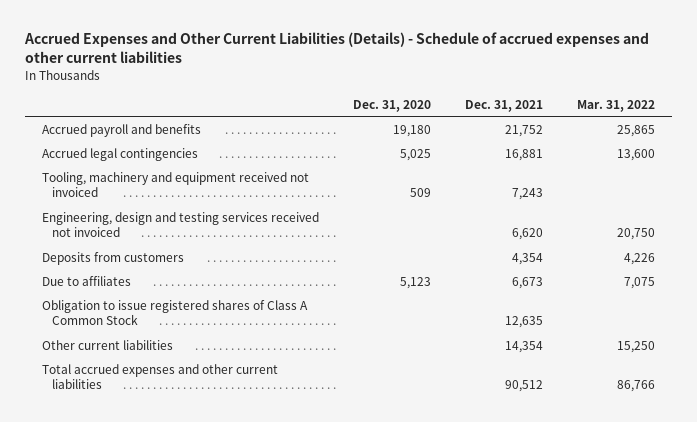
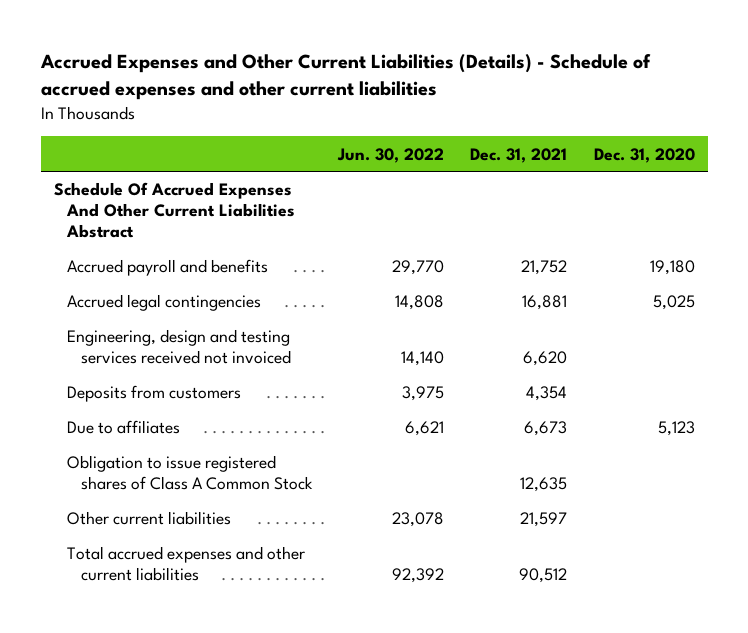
[576,99,655,112] Mar. 31, 2022 -> none
none -> [337,147,445,163] Jun. 30, 2022
none -> [53,182,296,239] Schedule Of Accrued Expenses And Other Current Liabilities Abstract
[42,171,310,198] Tooling, machinery and equipment received not invoiced -> none
[504,340,543,353] 14,354 -> [520,512,568,528] 21,597

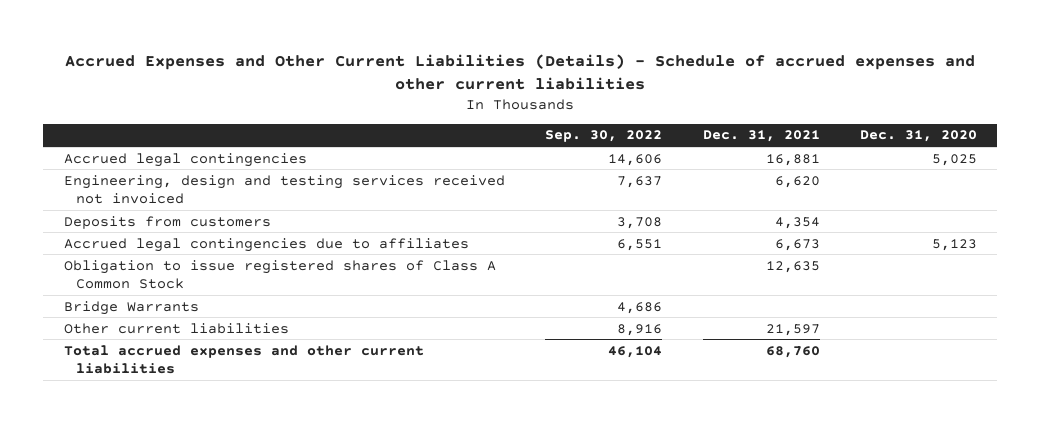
[337,147,445,163] Jun. 30, 2022 -> none
none -> [545,130,663,143] Sep. 30, 2022
[53,182,296,239] Schedule Of Accrued Expenses And Other Current Liabilities Abstract -> none
[67,259,269,277] Accrued payroll and benefits -> none
[67,420,181,435] Due to affiliates -> [63,237,469,252] Accrued legal contingencies due to affiliates
none -> [63,300,199,315] Bridge Warrants
[519,568,568,584] 90,512 -> [765,345,820,358] 68,760

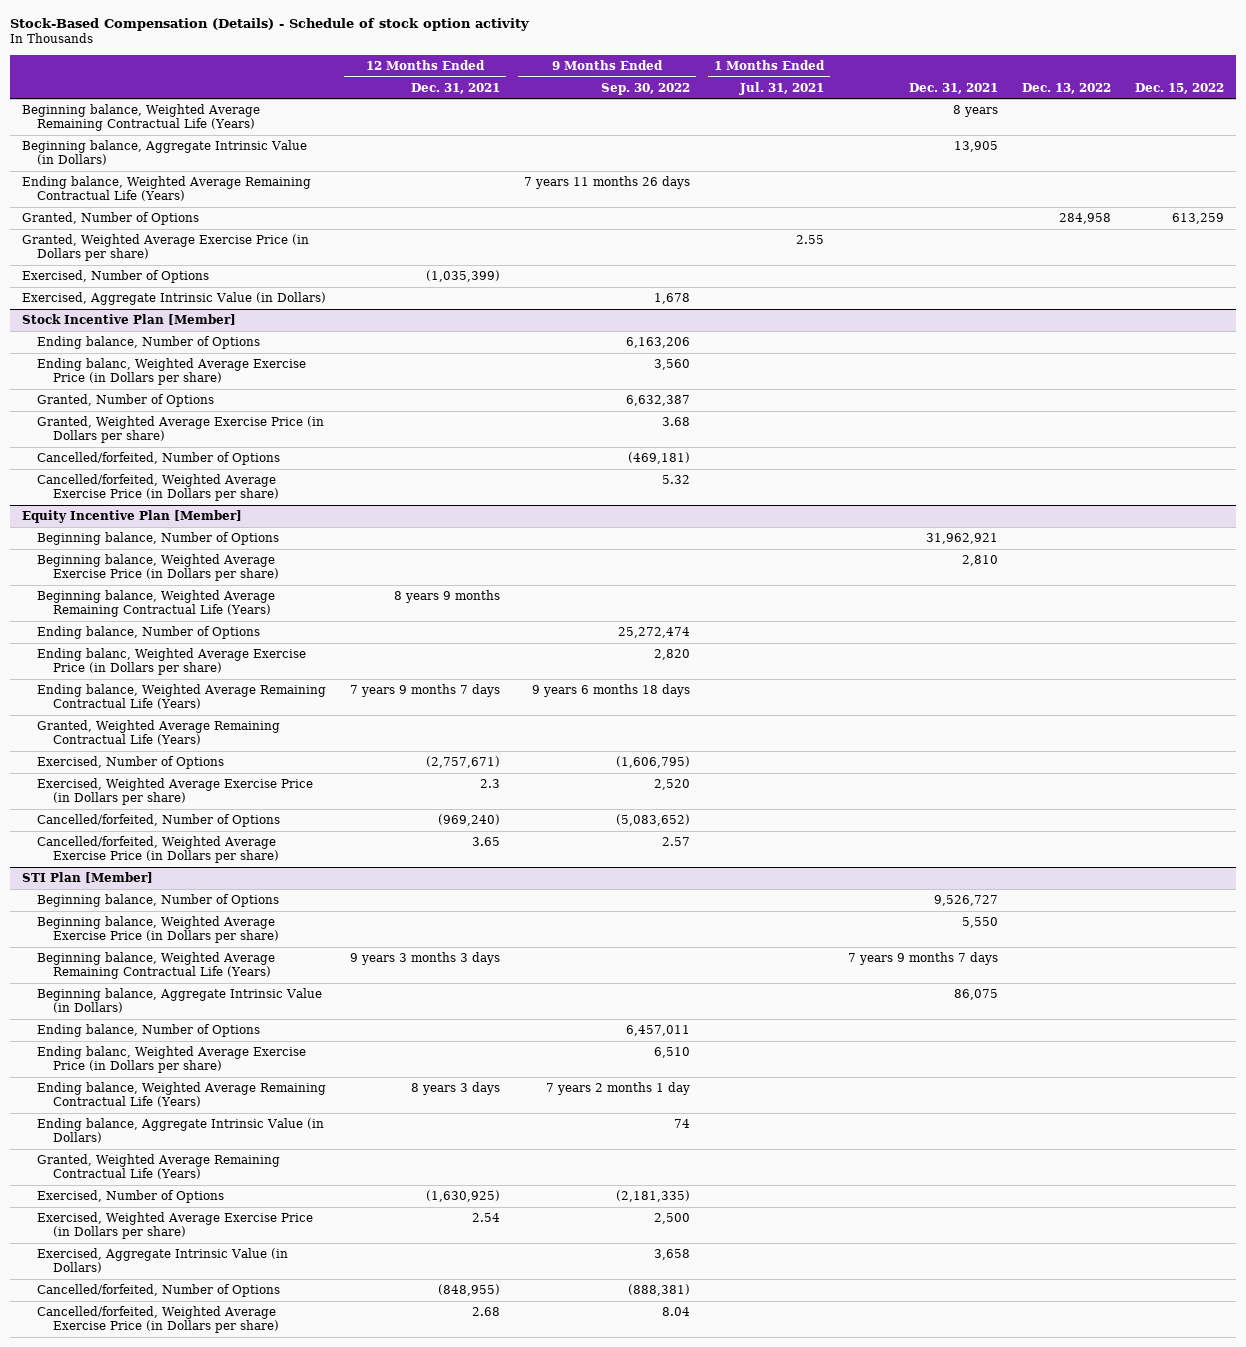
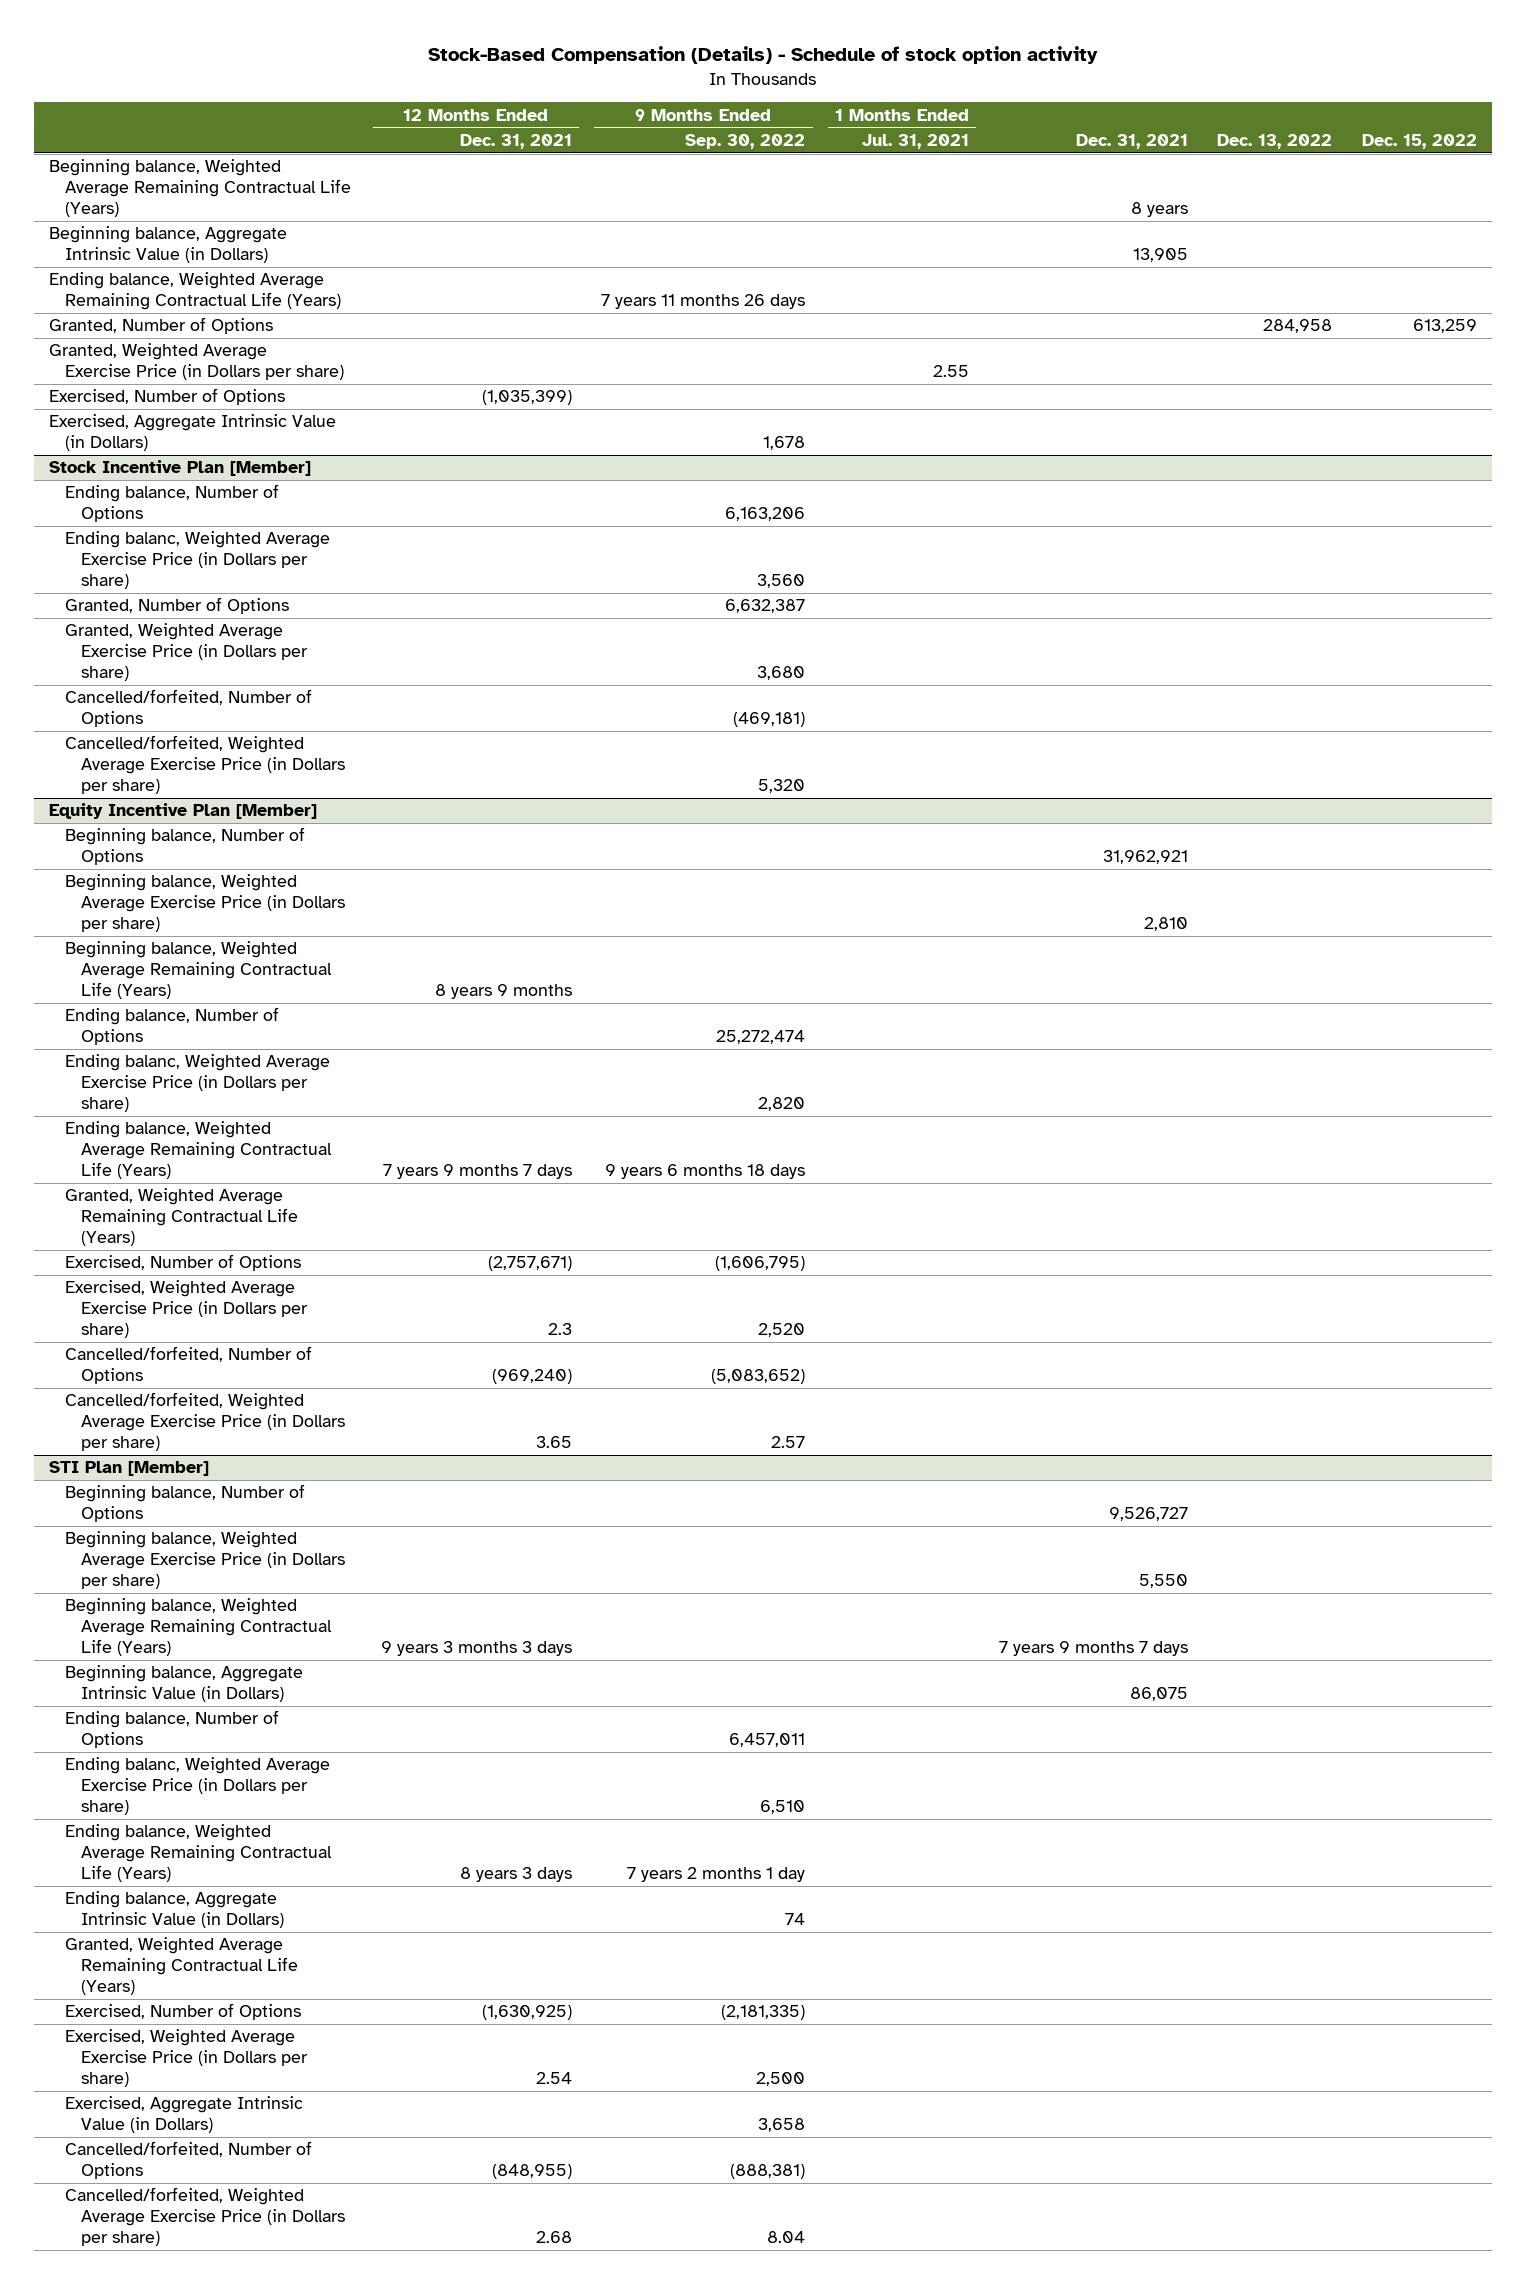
[662,417,691,427] 3.68 -> [757,666,806,681] 3,680
[662,475,691,485] 5.32 -> [758,779,806,794] 5,320

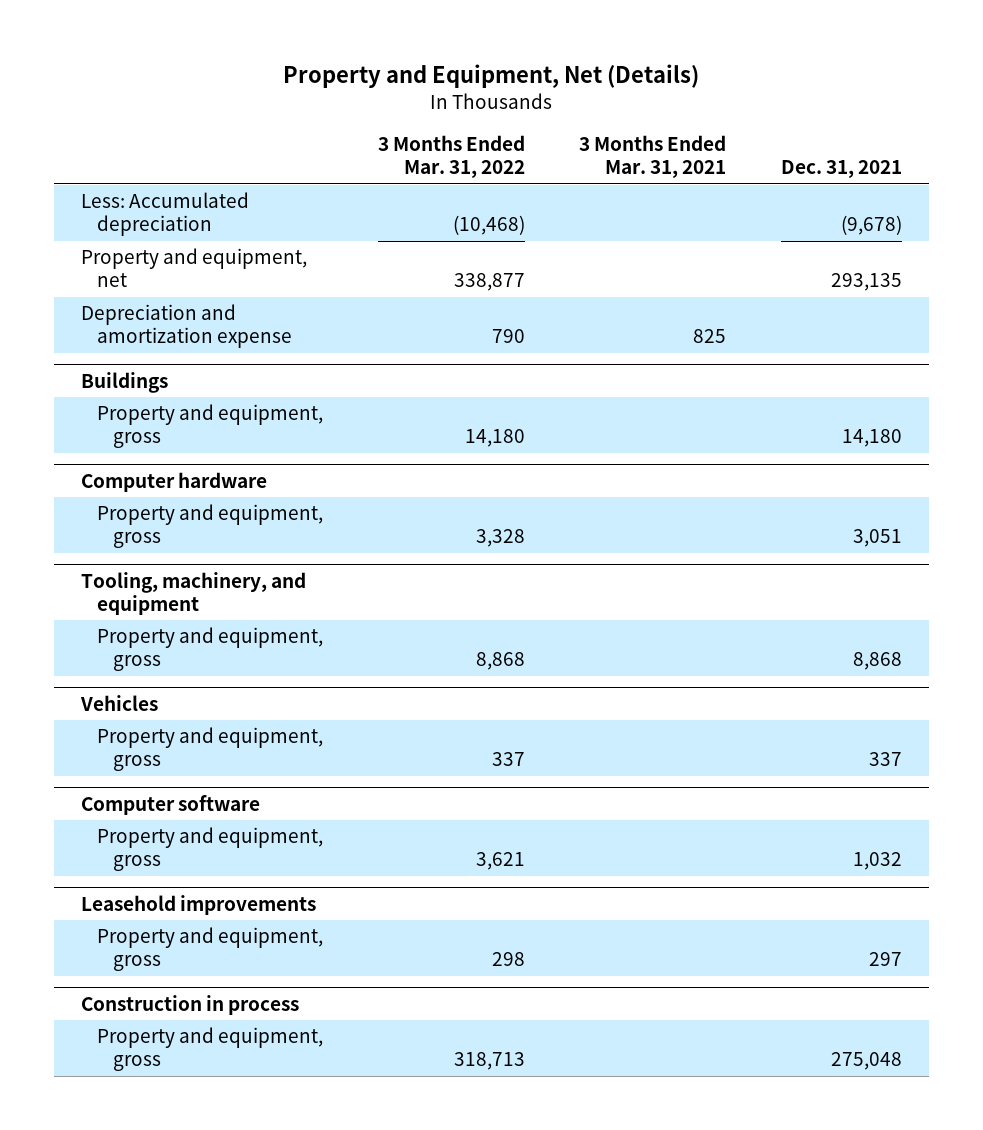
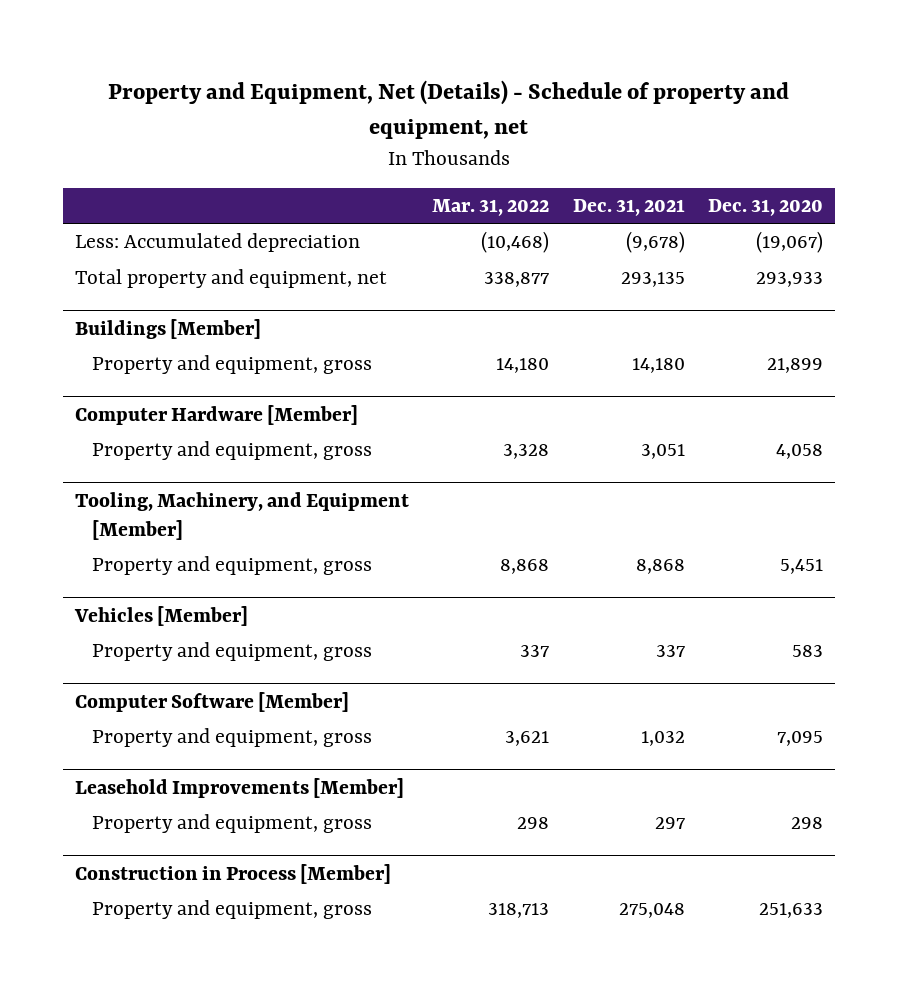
[283,64,700,89] Property and Equipment, Net (Details) -> [108,79,790,140] Property and Equipment, Net (Details) - Schedule of property and equipment, net
[377,135,525,179] 3 Months Ended Mar. 31, 2022 -> none
[579,135,727,179] 3 Months Ended Mar. 31, 2021 -> none
none -> [432,198,550,216] Mar. 31, 2022
none -> [708,198,824,216] Dec. 31, 2020
[80,304,293,349] Depreciation and amortization expense -> none
[80,248,307,288] Property and equipment, net -> [75,269,388,289] Total property and equipment, net
[80,371,168,393] Buildings -> [75,318,262,339] Buildings [Member]
[80,471,267,492] Computer hardware -> [75,404,359,425] Computer Hardware [Member]
[80,571,306,616] Tooling, machinery, and equipment -> [75,491,410,540] Tooling, Machinery, and Equipment [Member]
[79,694,158,711] Vehicles -> [74,605,249,626] Vehicles [Member]
[80,794,260,815] Computer software -> [75,691,350,712] Computer Software [Member]
[80,894,316,915] Leasehold improvements -> [75,777,405,798] Leasehold Improvements [Member]
[80,994,299,1015] Construction in process -> [75,863,392,884] Construction in Process [Member]

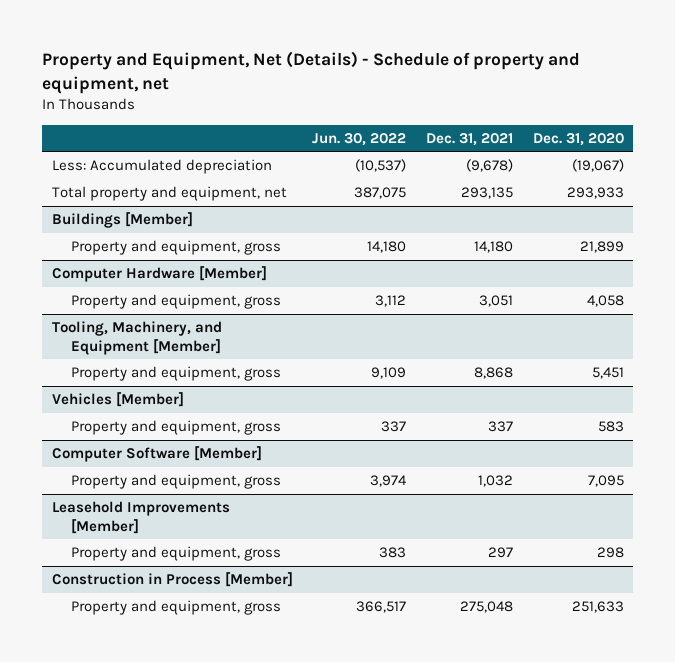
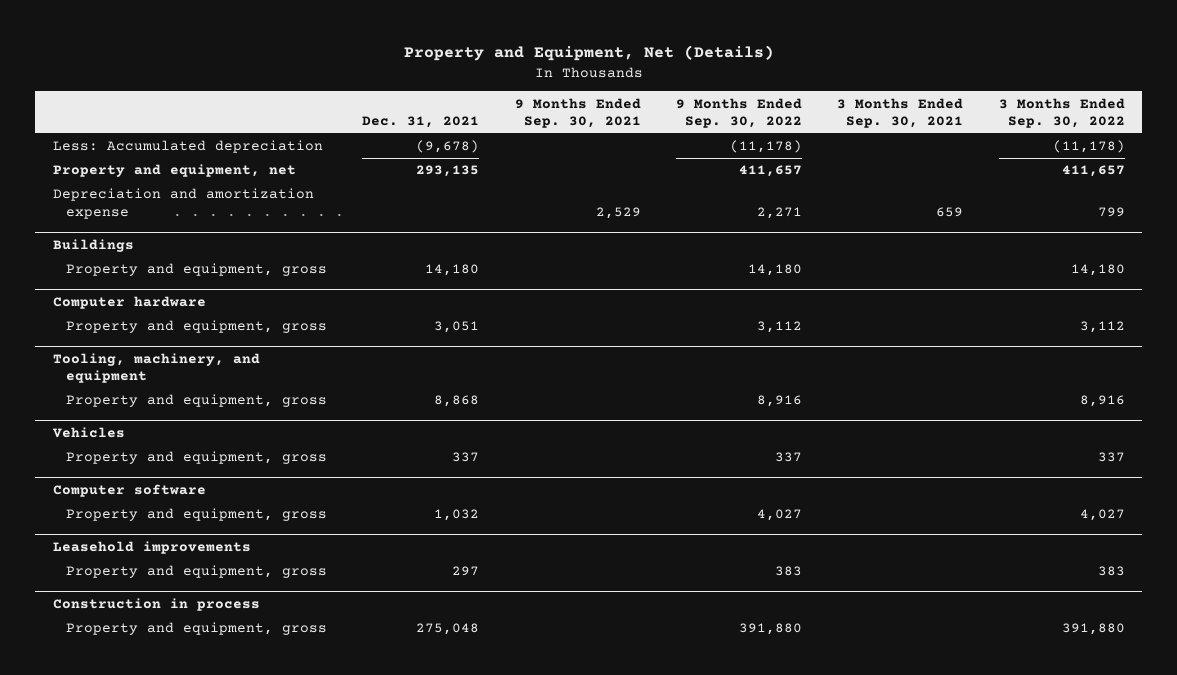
[41,51,580,94] Property and Equipment, Net (Details) - Schedule of property and equipment, net -> [403,45,774,62] Property and Equipment, Net (Details)
[312,132,407,146] Jun. 30, 2022 -> none
[532,132,624,146] Dec. 31, 2020 -> none
none -> [514,97,641,128] 9 Months Ended Sep. 30, 2021
none -> [675,97,802,128] 9 Months Ended Sep. 30, 2022
none -> [837,97,964,128] 3 Months Ended Sep. 30, 2021
none -> [998,97,1125,128] 3 Months Ended Sep. 30, 2022
[51,186,287,202] Total property and equipment, net -> [52,164,296,178] Property and equipment, net
none -> [52,188,314,219] Depreciation and amortization expense
[51,212,193,229] Buildings [Member] -> [52,238,134,252] Buildings
[51,266,267,283] Computer Hardware [Member] -> [52,295,206,309] Computer hardware
[51,321,222,355] Tooling, Machinery, and Equipment [Member] -> [52,352,260,384] Tooling, machinery, and equipment
[51,392,184,408] Vehicles [Member] -> [51,426,125,438] Vehicles
[51,446,262,463] Computer Software [Member] -> [52,483,206,497] Computer software
[51,501,230,534] Leasehold Improvements [Member] -> [52,540,251,554] Leasehold improvements
[51,572,293,588] Construction in Process [Member] -> [52,597,260,611] Construction in process

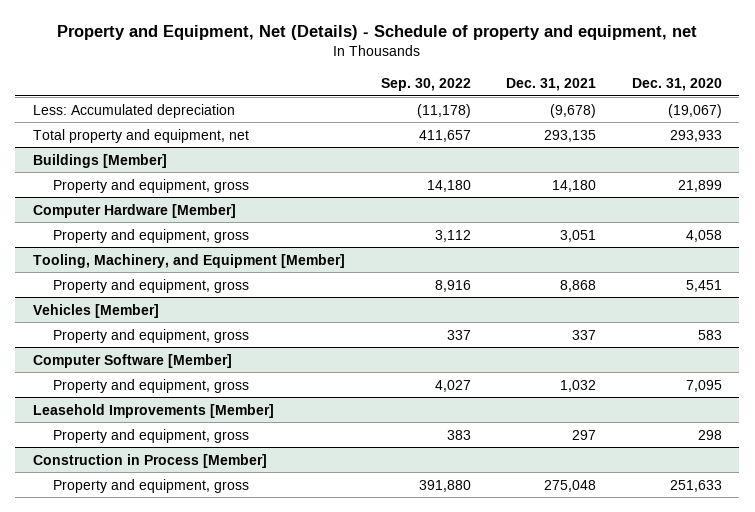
[403,45,774,62] Property and Equipment, Net (Details) -> [57,25,698,41] Property and Equipment, Net (Details) - Schedule of property and equipment, net
[514,97,641,128] 9 Months Ended Sep. 30, 2021 -> none
[675,97,802,128] 9 Months Ended Sep. 30, 2022 -> none
[837,97,964,128] 3 Months Ended Sep. 30, 2021 -> none
[998,97,1125,128] 3 Months Ended Sep. 30, 2022 -> none
none -> [380,78,471,92] Sep. 30, 2022
none -> [631,78,722,92] Dec. 31, 2020
[52,188,314,219] Depreciation and amortization expense -> none
[52,164,296,178] Property and equipment, net -> [33,128,250,143] Total property and equipment, net
[52,238,134,252] Buildings -> [33,153,168,168] Buildings [Member]
[52,295,206,309] Computer hardware -> [33,203,237,218] Computer Hardware [Member]
[52,352,260,384] Tooling, machinery, and equipment -> [33,253,346,268] Tooling, Machinery, and Equipment [Member]
[51,426,125,438] Vehicles -> [33,303,160,318] Vehicles [Member]
[52,483,206,497] Computer software -> [33,353,233,368] Computer Software [Member]
[52,540,251,554] Leasehold improvements -> [33,403,275,418] Leasehold Improvements [Member]
[52,597,260,611] Construction in process -> [33,453,268,468] Construction in Process [Member]

